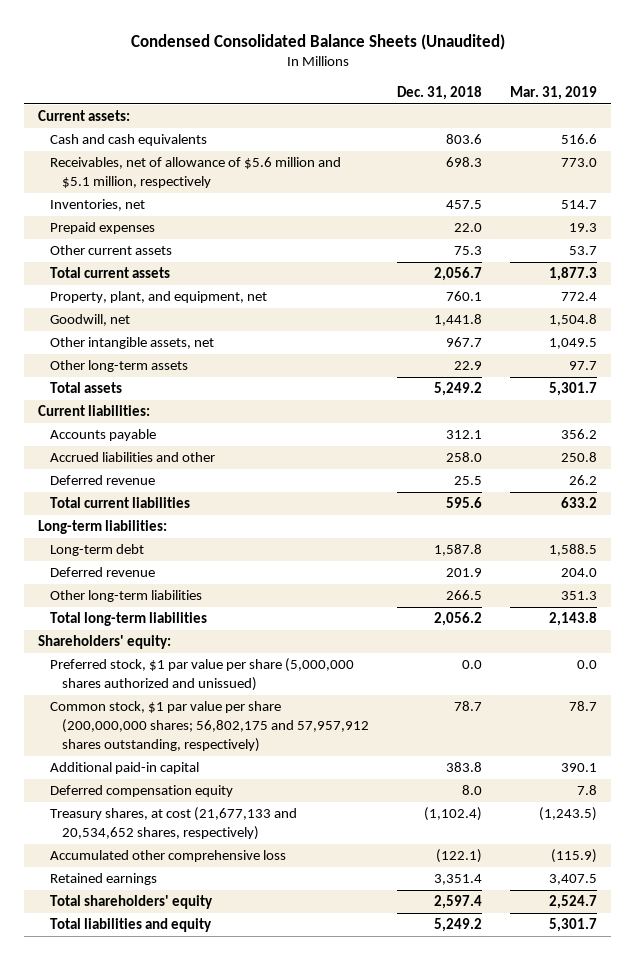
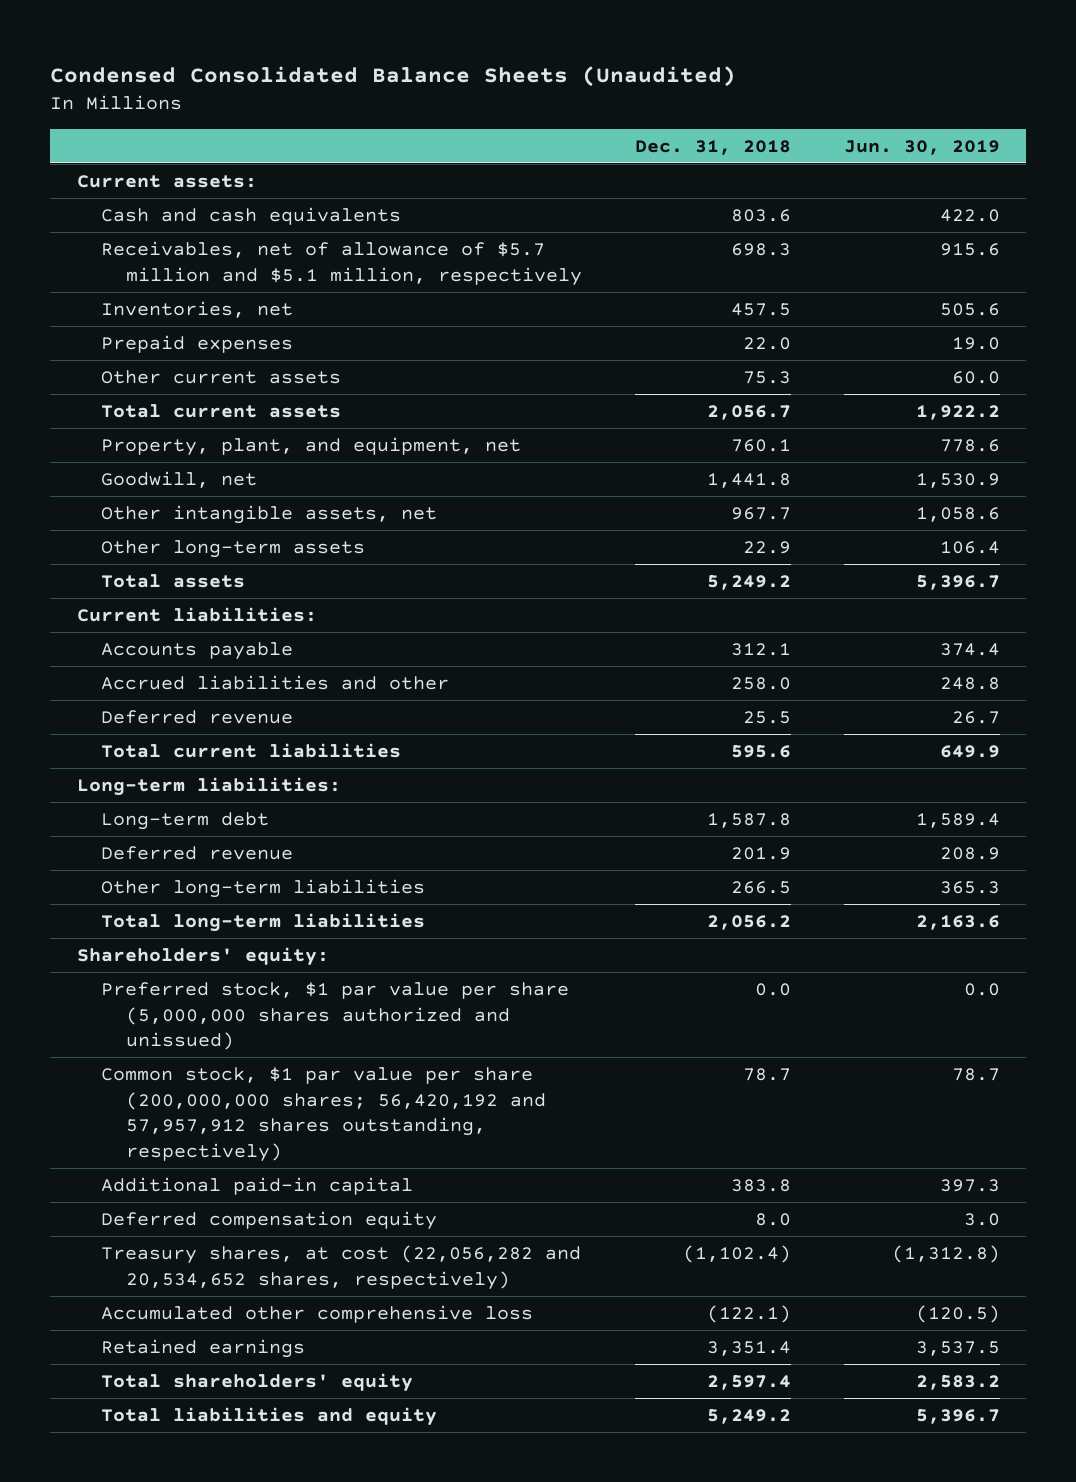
[510,86,598,101] Mar. 31, 2019 -> none
none -> [843,139,1000,155] Jun. 30, 2019
[50,157,342,189] Receivables, net of allowance of $5.6 million and $5.1 million, respectively -> [101,240,583,286] Receivables, net of allowance of $5.7 million and $5.1 million, respectively
[50,701,369,752] Common stock, $1 par value per share (200,000,000 shares; 56,802,175 and 57,957,912 shares outstanding, respectively) -> [101,1066,547,1162] Common stock, $1 par value per share (200,000,000 shares; 56,420,192 and 57,957,912 shares outstanding, respectively)
[50,807,298,841] Treasury shares, at cost (21,677,133 and 20,534,652 shares, respectively) -> [101,1244,582,1290] Treasury shares, at cost (22,056,282 and 20,534,652 shares, respectively)

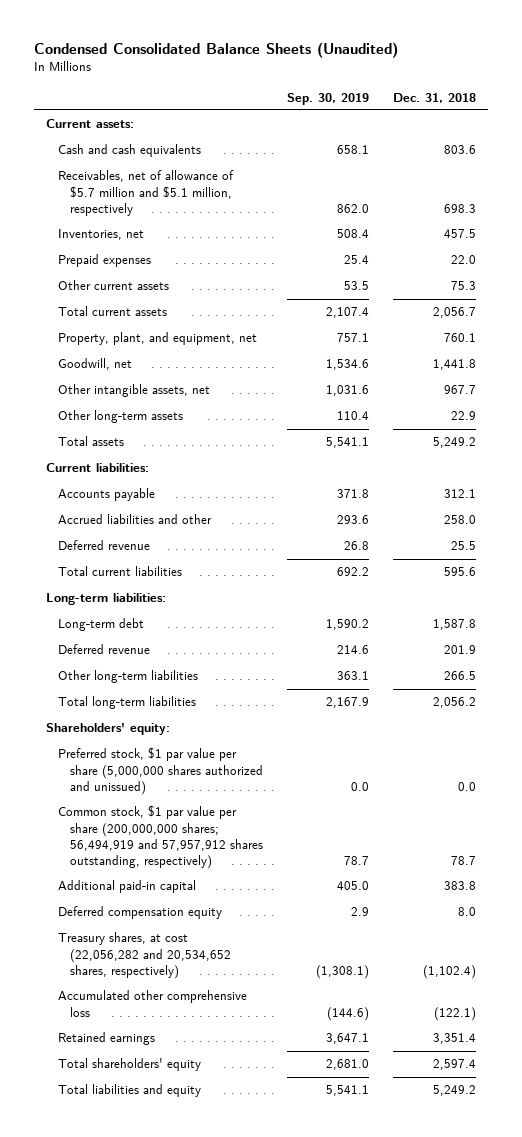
[843,139,1000,155] Jun. 30, 2019 -> none
none -> [286,92,369,105] Sep. 30, 2019
[101,1066,547,1162] Common stock, $1 par value per share (200,000,000 shares; 56,420,192 and 57,957,912 shares outstanding, respectively) -> [57,805,263,870] Common stock, $1 par value per share (200,000,000 shares; 56,494,919 and 57,957,912 shares outstanding, respectively)

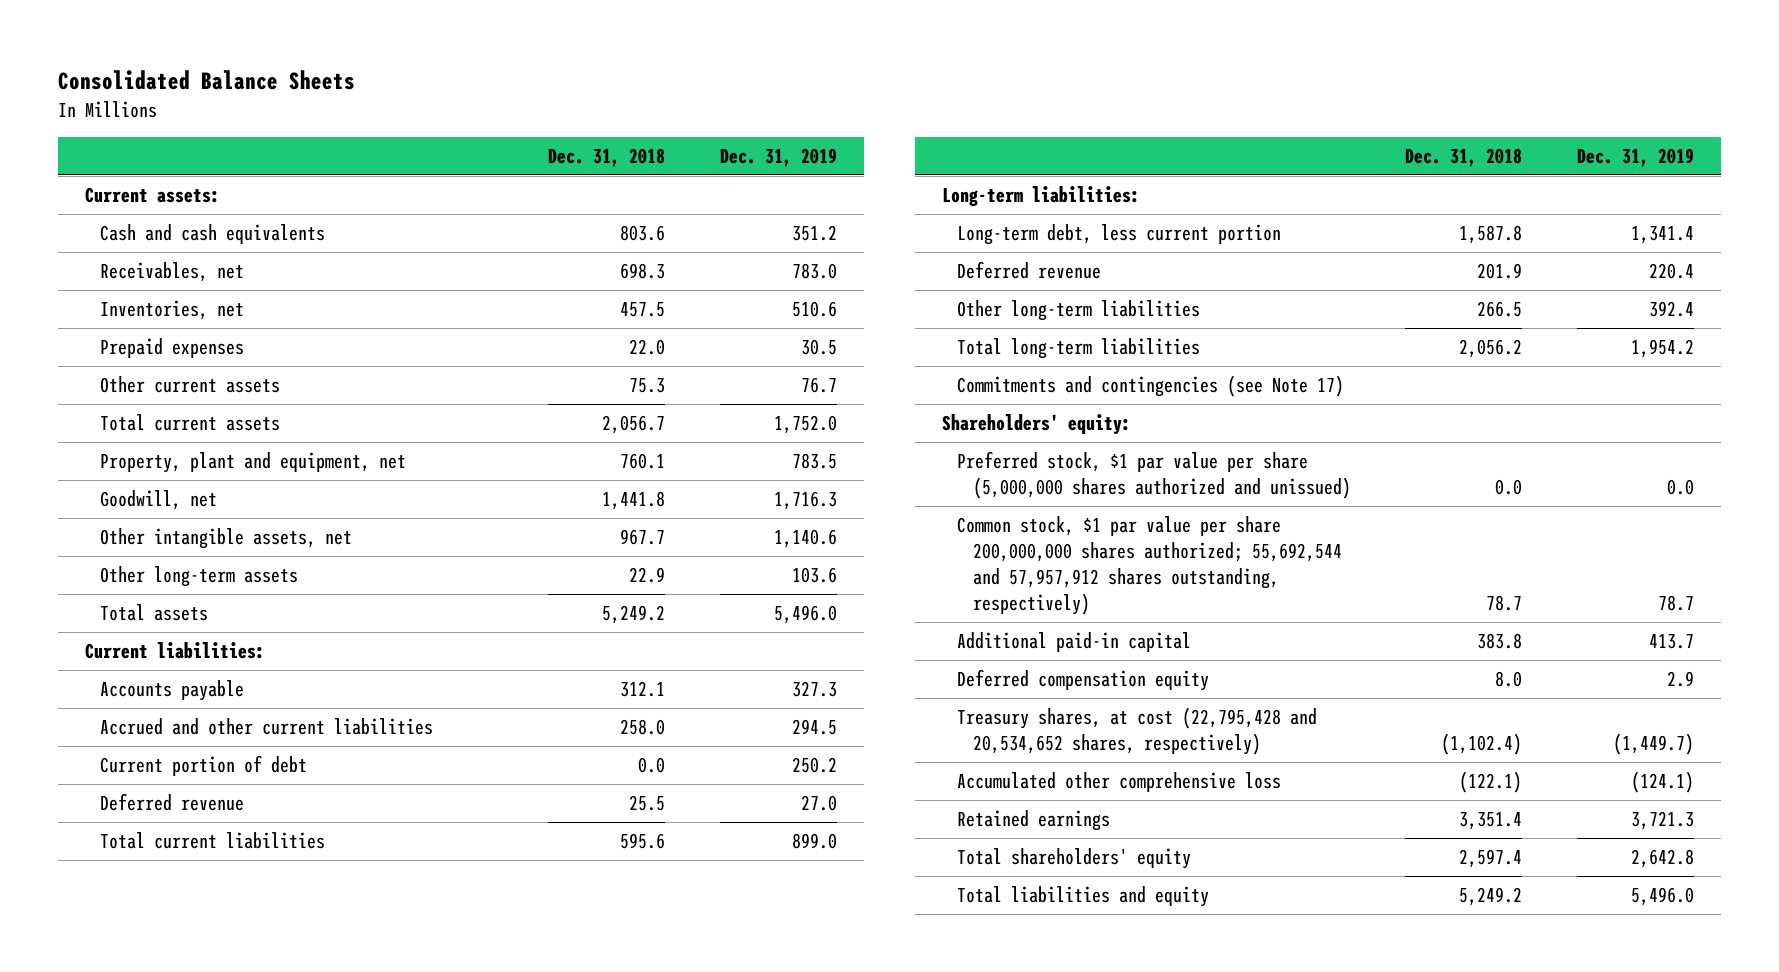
[33,41,398,58] Condensed Consolidated Balance Sheets (Unaudited) -> [57,70,355,91] Consolidated Balance Sheets
[286,92,369,105] Sep. 30, 2019 -> none
none -> [719,147,837,167] Dec. 31, 2019
[57,170,234,216] Receivables, net of allowance of $5.7 million and $5.1 million, respectively -> [100,262,245,283] Receivables, net
[57,332,257,346] Property, plant, and equipment, net -> [100,452,407,474] Property, plant and equipment, net
[57,514,212,525] Accrued liabilities and other -> [100,718,434,736] Accrued and other current liabilities
none -> [100,755,308,777] Current portion of debt
[57,618,144,632] Long-term debt -> [957,224,1282,246] Long-term debt, less current portion
none -> [957,375,1345,398] Commitments and contingencies (see Note 17)
[57,805,263,870] Common stock, $1 par value per share (200,000,000 shares; 56,494,919 and 57,957,912 shares outstanding, respectively) -> [957,516,1342,616] Common stock, $1 par value per share 200,000,000 shares authorized; 55,692,544 and 57,957,912 shares outstanding, respectively)
[57,932,231,979] Treasury shares, at cost (22,056,282 and 20,534,652 shares, respectively) -> [957,707,1318,756] Treasury shares, at cost (22,795,428 and 20,534,652 shares, respectively)

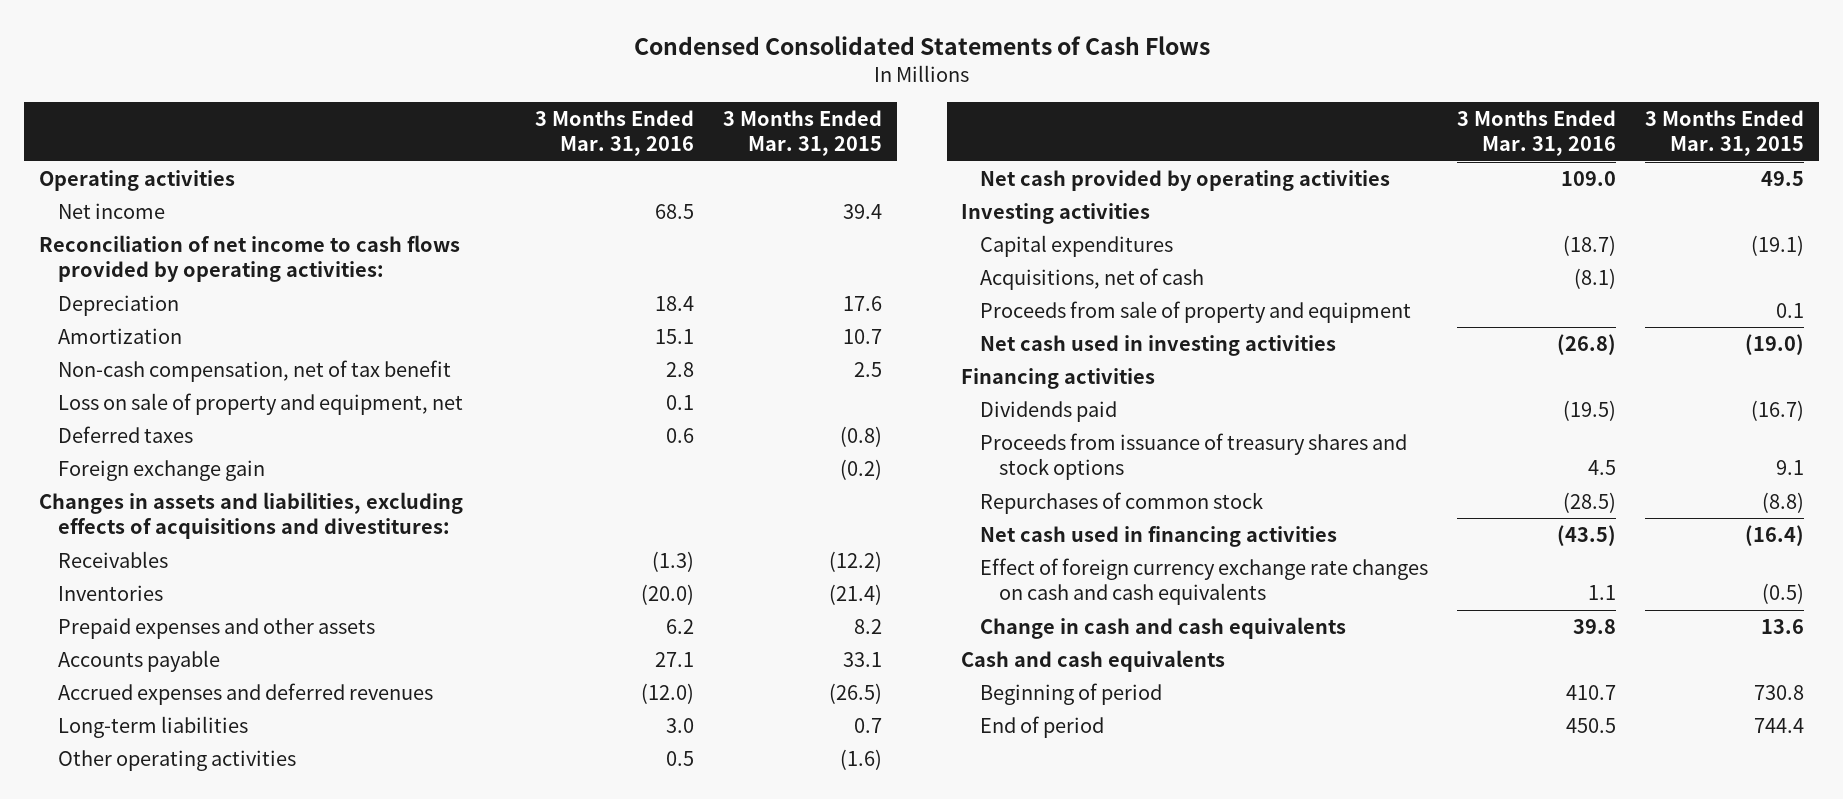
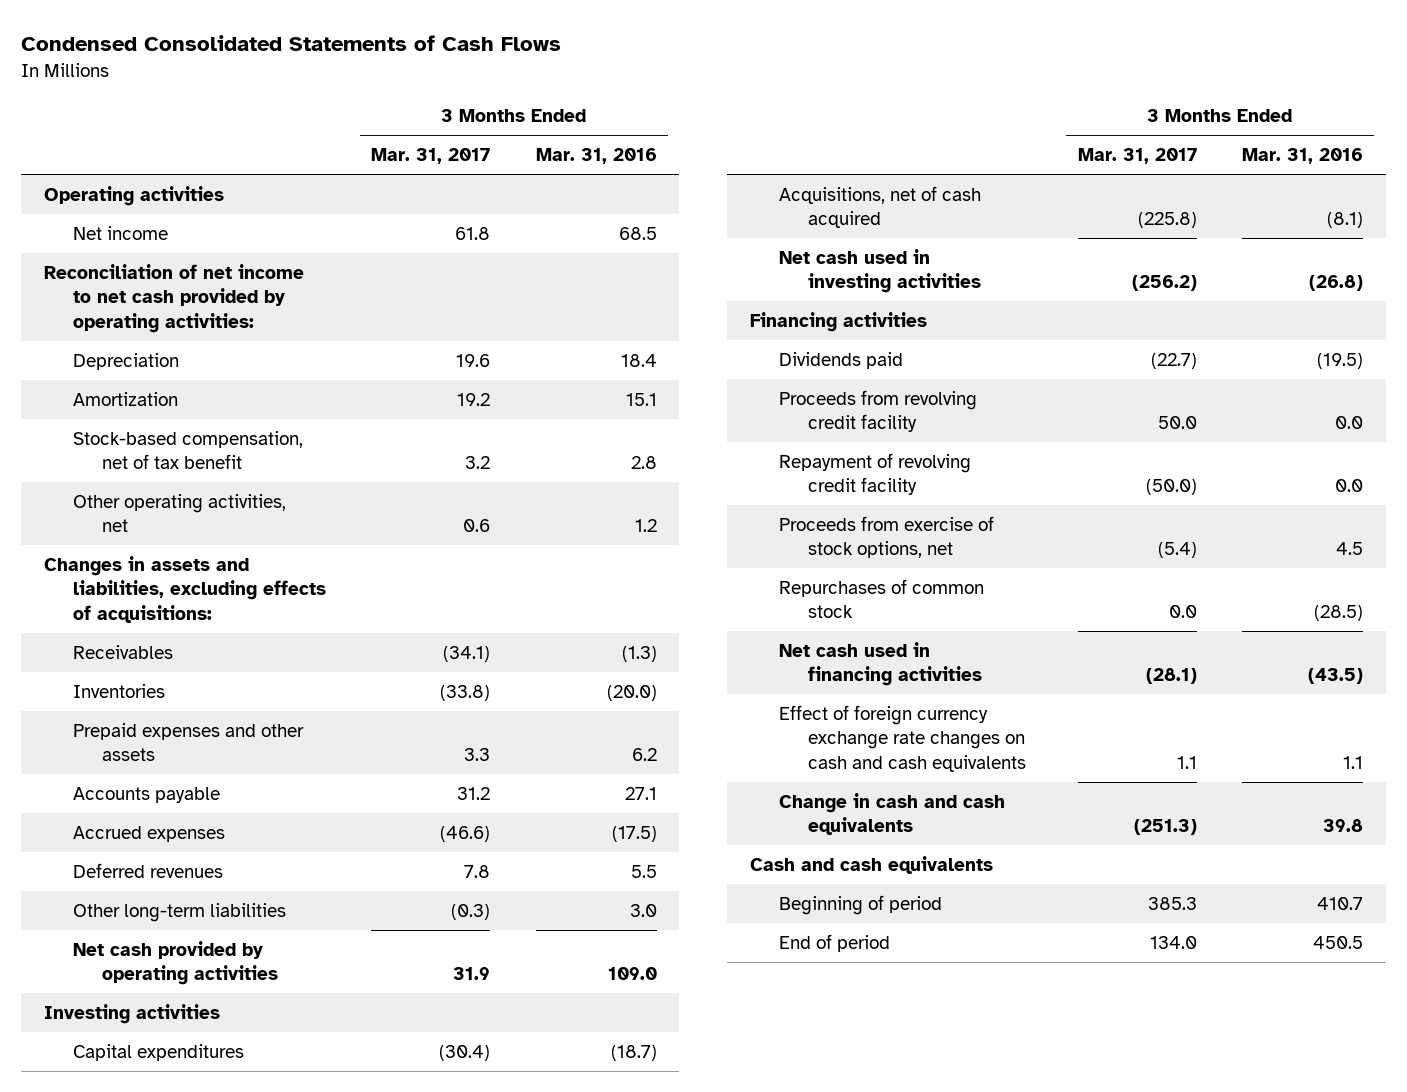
[723,109,883,157] 3 Months Ended Mar. 31, 2015 -> none
none -> [371,148,491,165] Mar. 31, 2017
[38,234,460,283] Reconciliation of net income to cash flows provided by operating activities: -> [43,264,304,333] Reconciliation of net income to net cash provided by operating activities:
[57,392,463,415] Loss on sale of property and equipment, net -> none
[57,425,193,443] Deferred taxes -> none
[57,459,265,481] Foreign exchange gain -> none
[57,359,451,382] Non-cash compensation, net of tax benefit -> [72,431,303,470] Stock-based compensation, net of tax benefit
none -> [72,494,286,533] Other operating activities, net
[38,491,463,540] Changes in assets and liabilities, excluding effects of acquisitions and divestitures: -> [43,556,326,623] Changes in assets and liabilities, excluding effects of acquisitions:
[57,749,296,771] Other operating activities -> none
[57,682,433,705] Accrued expenses and deferred revenues -> [72,826,225,843] Accrued expenses
[640,682,694,704] (12.0) -> [611,826,657,843] (17.5)
none -> [72,863,223,879] Deferred revenues
[57,715,248,738] Long-term liabilities -> [72,903,286,923] Other long-term liabilities
[979,300,1411,323] Proceeds from sale of property and equipment -> none
[979,267,1204,290] Acquisitions, net of cash -> [779,186,982,229] Acquisitions, net of cash acquired
none -> [779,390,978,433] Proceeds from revolving credit facility
none -> [779,453,972,496] Repayment of revolving credit facility
[979,432,1407,481] Proceeds from issuance of treasury shares and stock options -> [779,516,995,559] Proceeds from exercise of stock options, net

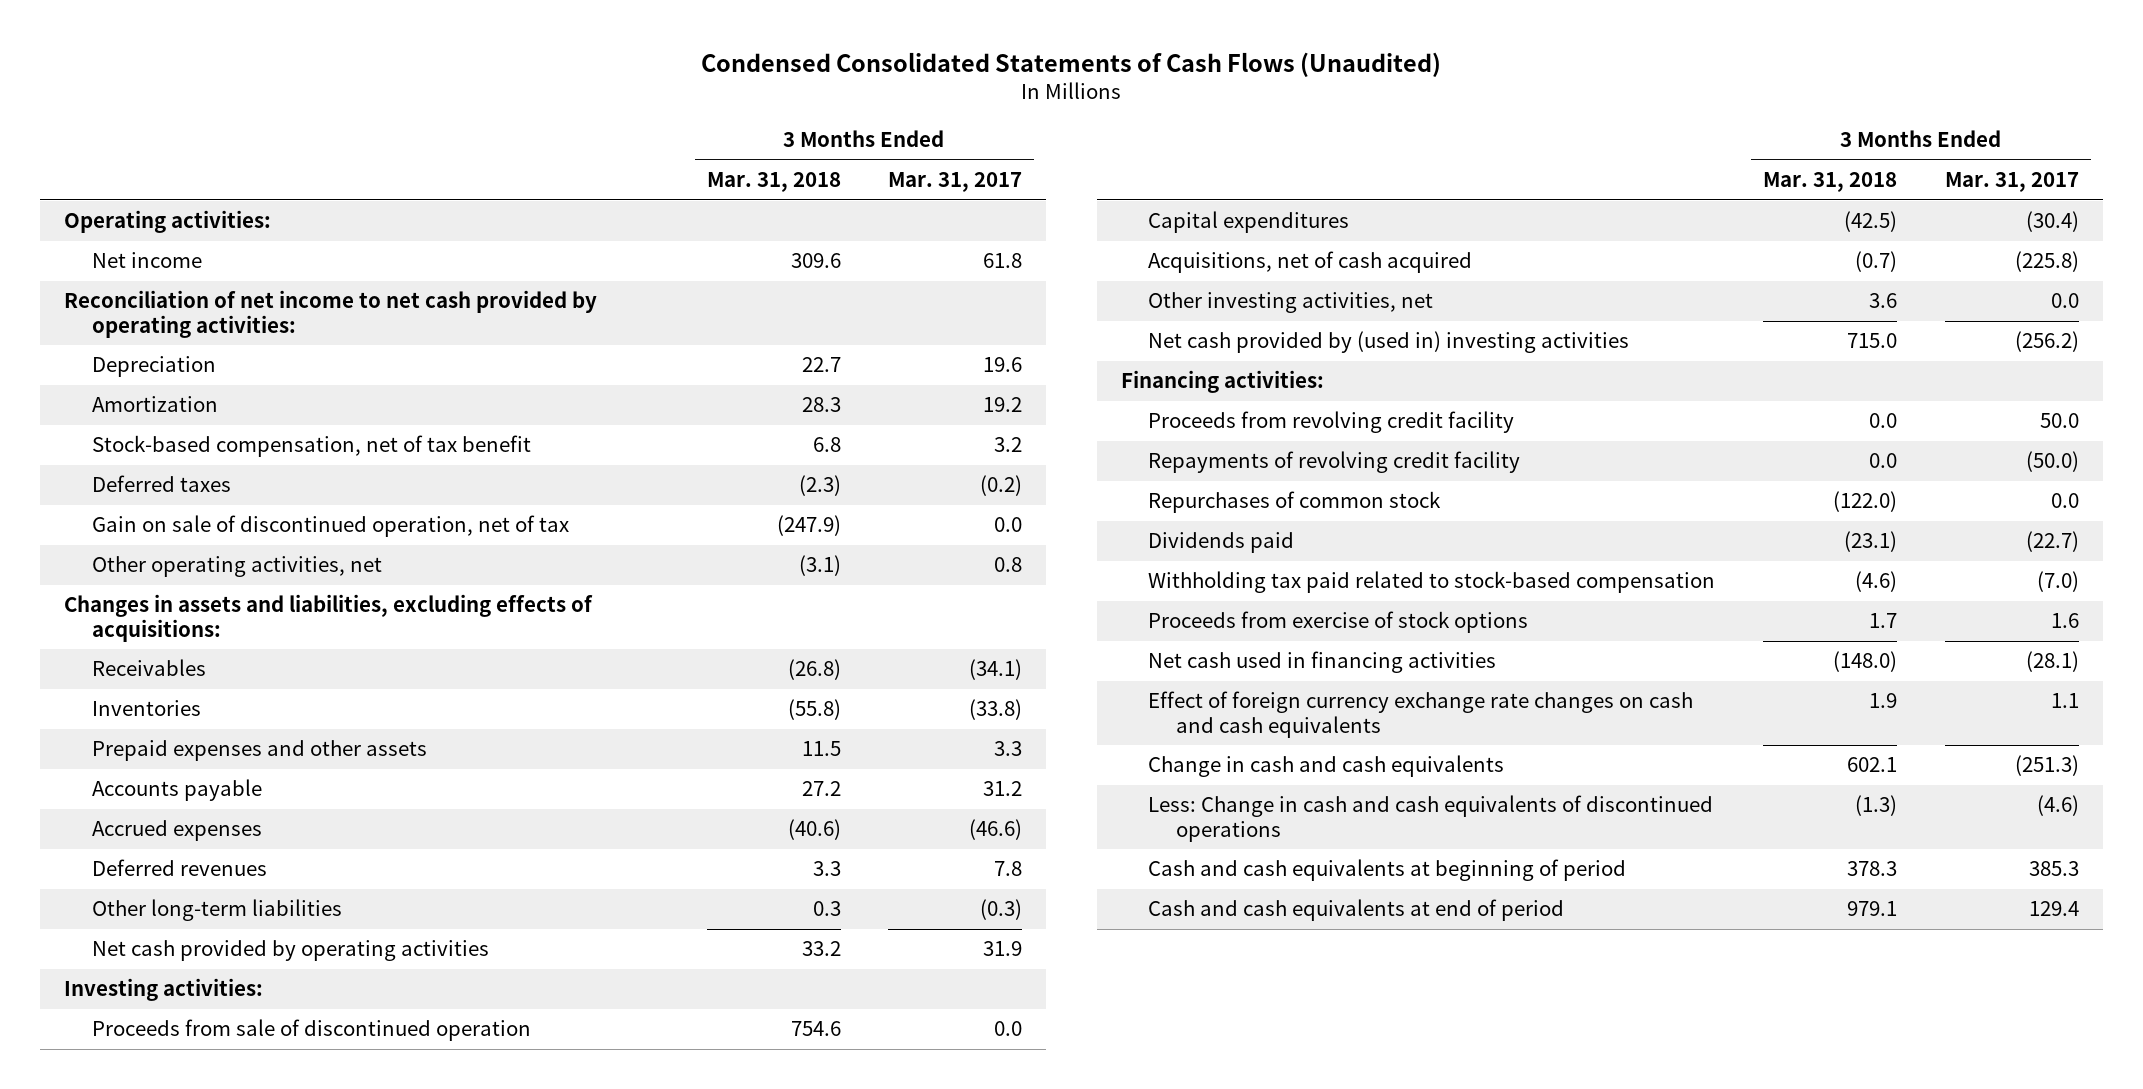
[20,34,561,51] Condensed Consolidated Statements of Cash Flows -> [701,51,1442,77] Condensed Consolidated Statements of Cash Flows (Unaudited)
[535,148,657,165] Mar. 31, 2016 -> none
none -> [706,172,841,193] Mar. 31, 2018
[43,186,224,207] Operating activities -> [64,210,272,234] Operating activities:
none -> [91,475,231,493] Deferred taxes
none -> [91,515,569,538] Gain on sale of discontinued operation, net of tax
[463,519,491,533] 0.6 -> [994,557,1023,573] 0.8
[43,1004,220,1025] Investing activities -> [64,978,264,1002] Investing activities:
none -> [91,1019,531,1042] Proceeds from sale of discontinued operation
none -> [1148,292,1434,314] Other investing activities, net
[779,249,982,294] Net cash used in investing activities -> [1148,331,1630,354] Net cash provided by (used in) investing activities
[750,312,928,333] Financing activities -> [1120,370,1324,394] Financing activities:
[779,516,995,559] Proceeds from exercise of stock options, net -> none
[779,453,972,496] Repayment of revolving credit facility -> [1148,451,1521,474] Repayments of revolving credit facility
[779,352,904,370] Dividends paid -> [1148,532,1295,554] Dividends paid
none -> [1148,571,1716,594] Withholding tax paid related to stock-based compensation
none -> [1148,611,1529,634] Proceeds from exercise of stock options
[750,856,994,875] Cash and cash equivalents -> none
none -> [1148,795,1714,842] Less: Change in cash and cash equivalents of discontinued operations
[779,895,943,916] Beginning of period -> [1148,859,1627,882] Cash and cash equivalents at beginning of period
[779,934,891,953] End of period -> [1148,899,1565,922] Cash and cash equivalents at end of period
[1149,936,1197,950] 134.0 -> [2028,901,2079,917] 129.4

